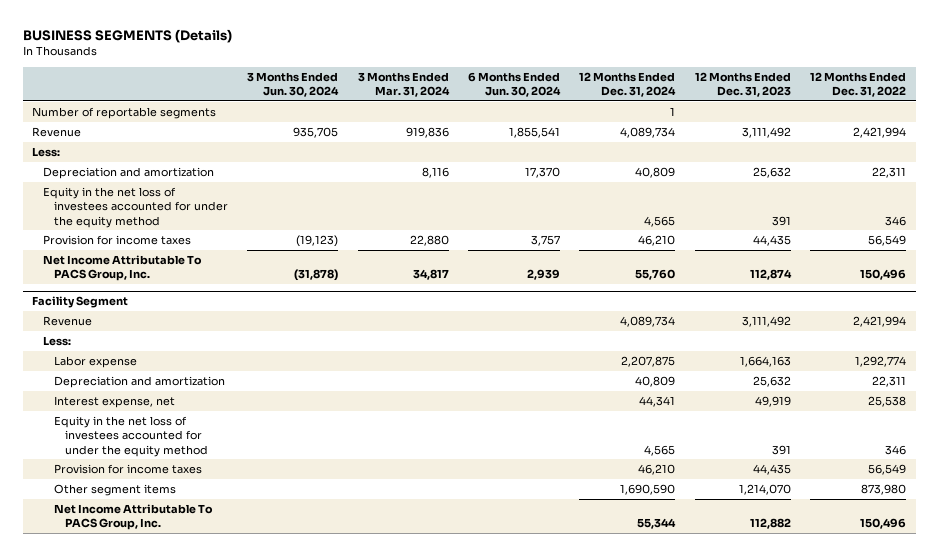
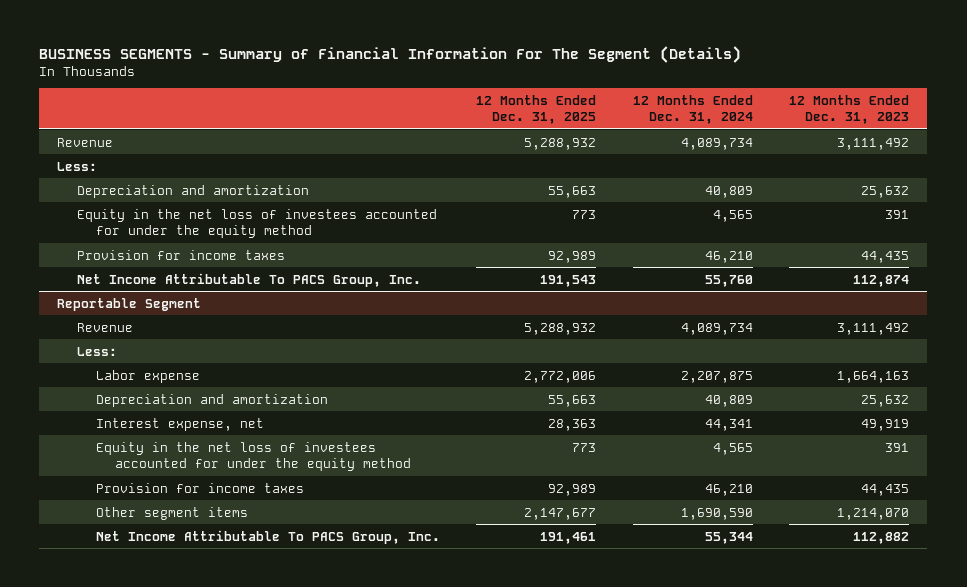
[22,29,232,44] BUSINESS SEGMENTS (Details) -> [39,45,742,63] BUSINESS SEGMENTS - Summary of Financial Information For The Segment (Details)
[247,71,340,97] 3 Months Ended Jun. 30, 2024 -> none
[357,71,450,97] 3 Months Ended Mar. 31, 2024 -> none
[468,71,562,97] 6 Months Ended Jun. 30, 2024 -> none
[809,71,906,97] 12 Months Ended Dec. 31, 2022 -> none
none -> [476,94,597,125] 12 Months Ended Dec. 31, 2025
[32,107,217,120] Number of reportable segments -> none
[32,296,129,309] Facility Segment -> [57,297,202,311] Reportable Segment

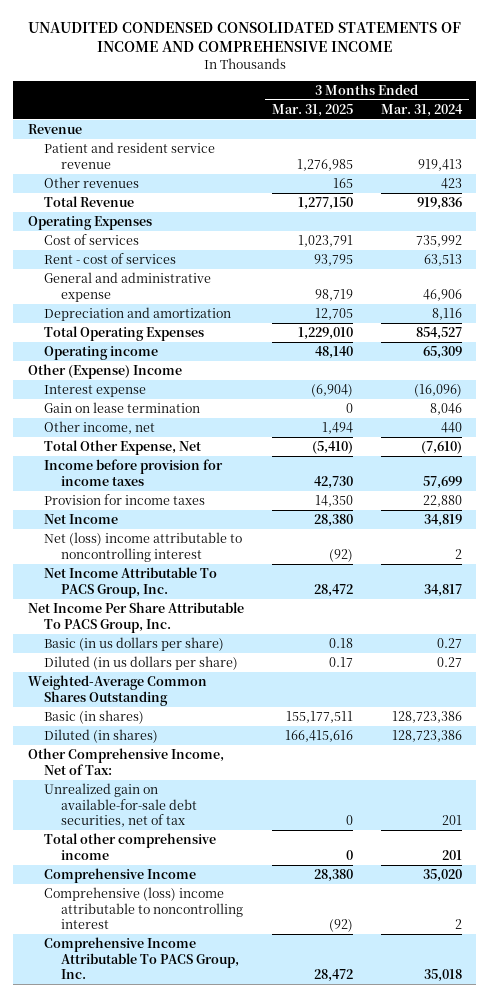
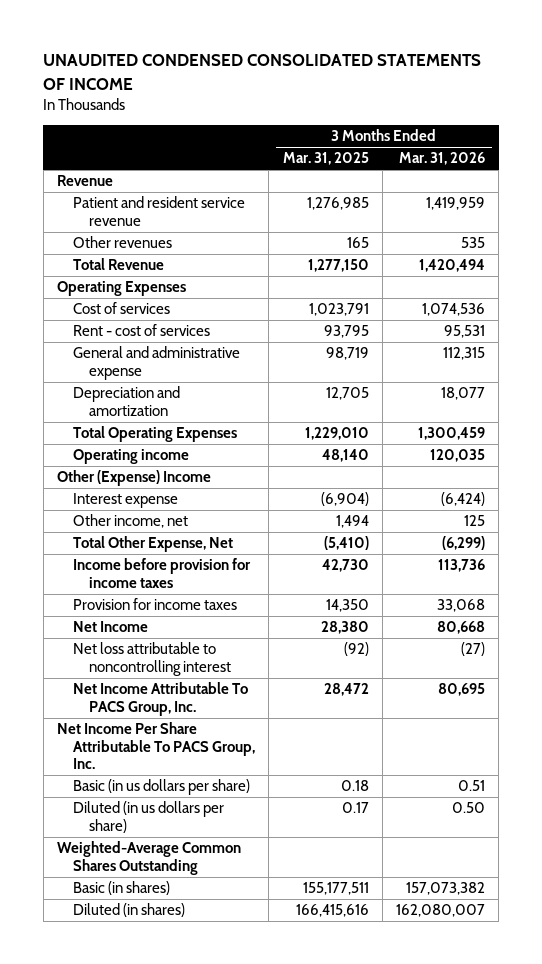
[27,21,461,52] UNAUDITED CONDENSED CONSOLIDATED STATEMENTS OF INCOME AND COMPREHENSIVE INCOME -> [43,54,482,90] UNAUDITED CONDENSED CONSOLIDATED STATEMENTS OF INCOME
[380,103,463,117] Mar. 31, 2024 -> none
none -> [399,152,486,166] Mar. 31, 2026
[44,402,201,414] Gain on lease termination -> none
[44,532,243,562] Net (loss) income attributable to noncontrolling interest -> [72,642,231,676] Net loss attributable to noncontrolling interest
[27,748,224,775] Other Comprehensive Income, Net of Tax: -> none
[44,783,198,828] Unrealized gain on available-for-sale debt securities, net of tax -> none
[44,833,217,860] Total other comprehensive income -> none
[44,868,197,884] Comprehensive Income -> none
[44,887,244,930] Comprehensive (loss) income attributable to noncontrolling interest -> none
[44,937,240,980] Comprehensive Income Attributable To PACS Group, Inc. -> none

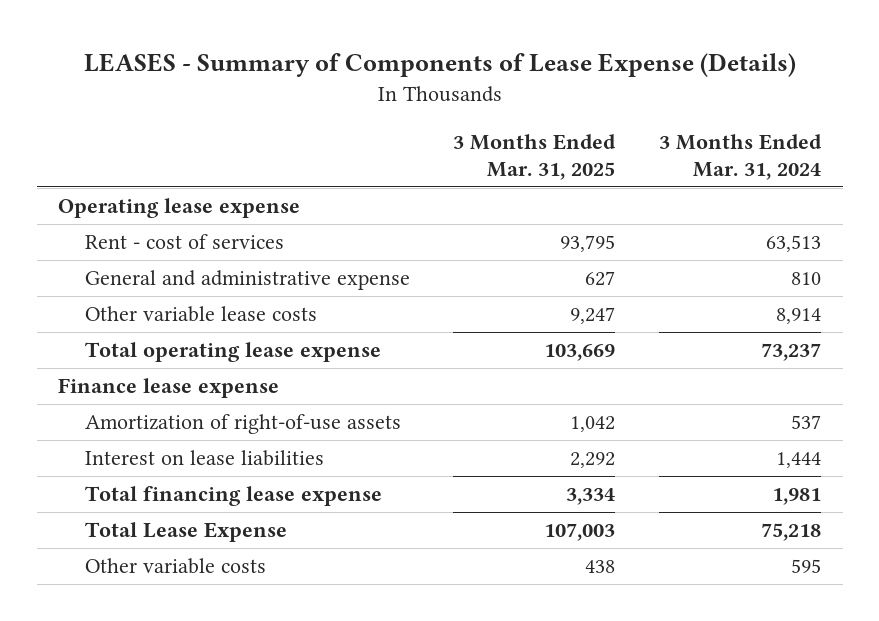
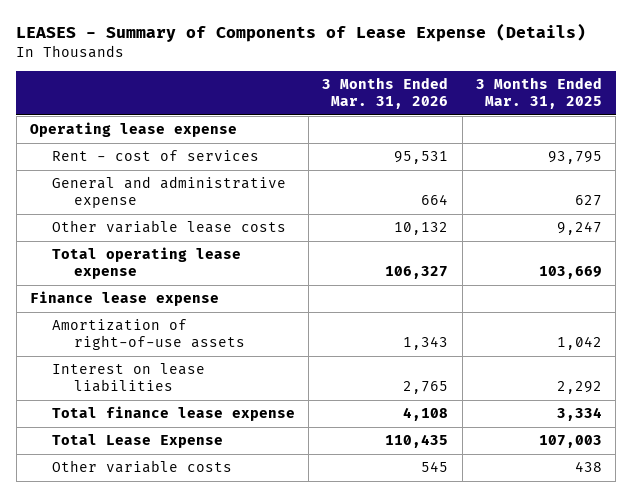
[659,133,823,180] 3 Months Ended Mar. 31, 2024 -> none
none -> [322,77,449,110] 3 Months Ended Mar. 31, 2026
[84,486,382,507] Total financing lease expense -> [51,406,295,422] Total finance lease expense

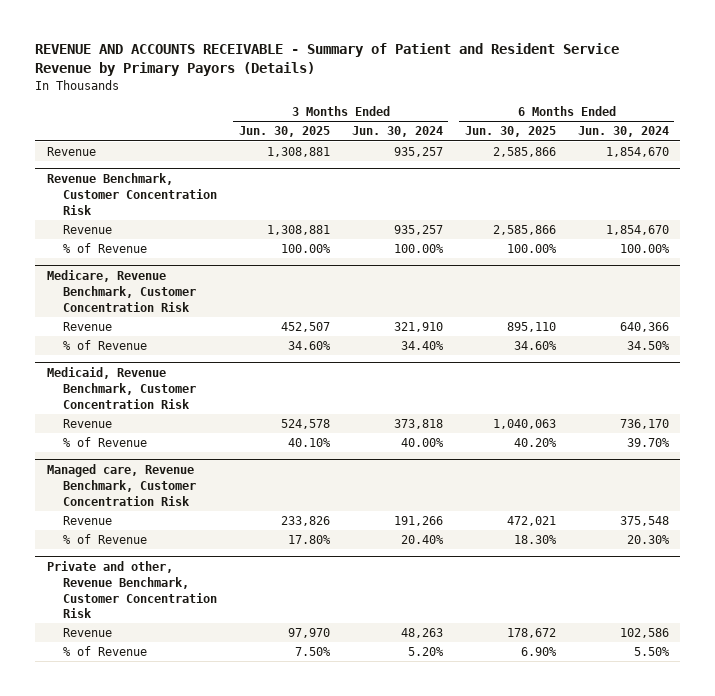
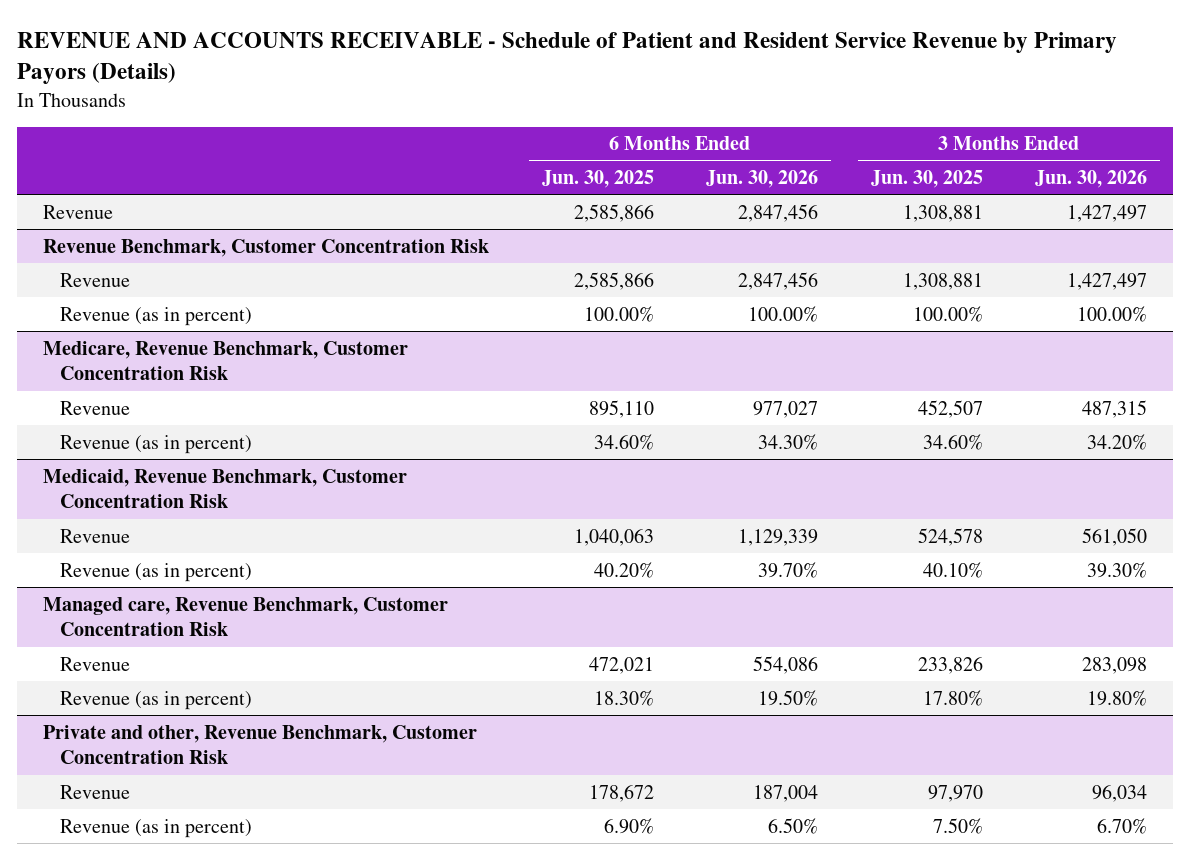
[35,43,620,77] REVENUE AND ACCOUNTS RECEIVABLE - Summary of Patient and Resident Service Revenue by Primary Payors (Details) -> [16,32,1117,85] REVENUE AND ACCOUNTS RECEIVABLE - Schedule of Patient and Resident Service Revenue by Primary Payors (Details)
[351,126,443,138] Jun. 30, 2024 -> none
[577,126,669,138] Jun. 30, 2024 -> none
none -> [706,169,819,188] Jun. 30, 2026
none -> [1035,169,1148,188] Jun. 30, 2026
[62,243,147,254] % of Revenue -> [59,306,252,326] Revenue (as in percent)
[62,340,147,351] % of Revenue -> [59,434,252,454] Revenue (as in percent)
[62,437,147,448] % of Revenue -> [59,562,252,582] Revenue (as in percent)
[62,534,147,545] % of Revenue -> [59,690,252,710] Revenue (as in percent)
[62,646,147,657] % of Revenue -> [59,818,252,838] Revenue (as in percent)

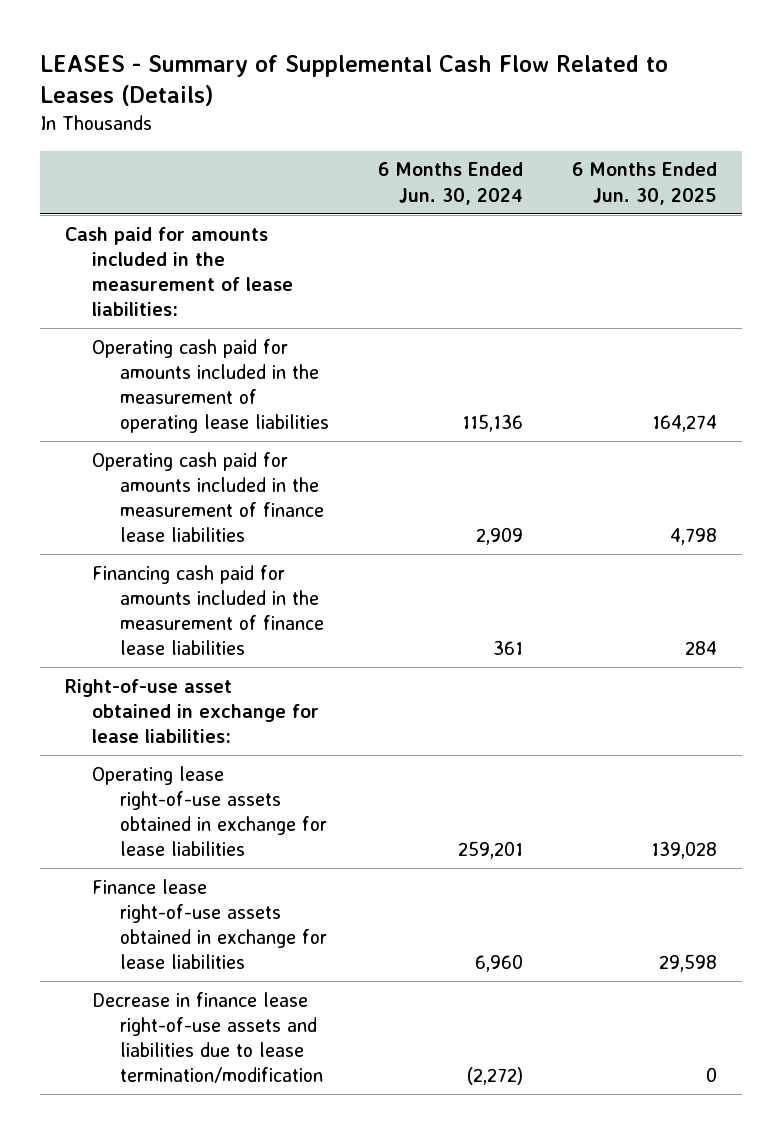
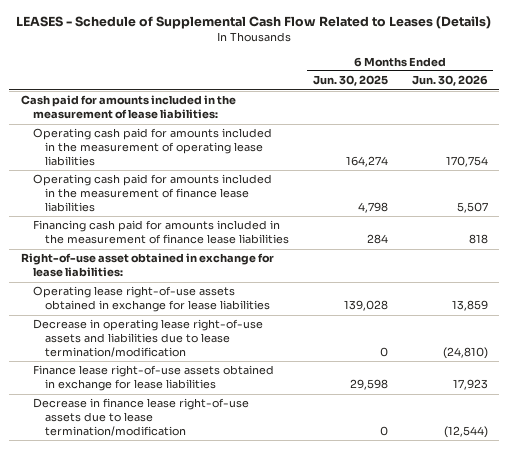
[40,54,669,107] LEASES - Summary of Supplemental Cash Flow Related to Leases (Details) -> [16,16,492,30] LEASES - Schedule of Supplemental Cash Flow Related to Leases (Details)
[378,162,524,205] 6 Months Ended Jun. 30, 2024 -> none
none -> [411,75,488,87] Jun. 30, 2026
none -> [33,319,264,358] Decrease in operating lease right-of-use assets and liabilities due to lease termination/modification
[92,991,323,1084] Decrease in finance lease right-of-use assets and liabilities due to lease termination/modification -> [33,398,250,437] Decrease in finance lease right-of-use assets due to lease termination/modification

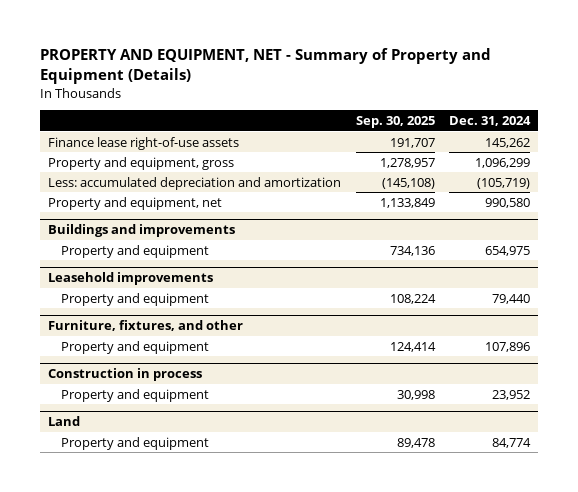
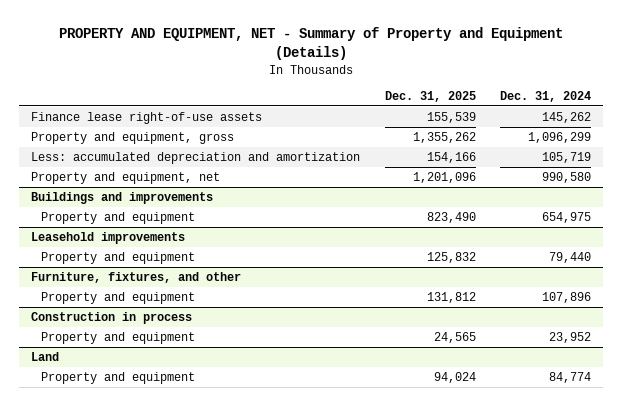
[355,116,435,129] Sep. 30, 2025 -> none
none -> [384,90,476,102] Dec. 31, 2025
[477,177,531,189] (105,719) -> [541,152,591,164] 105,719

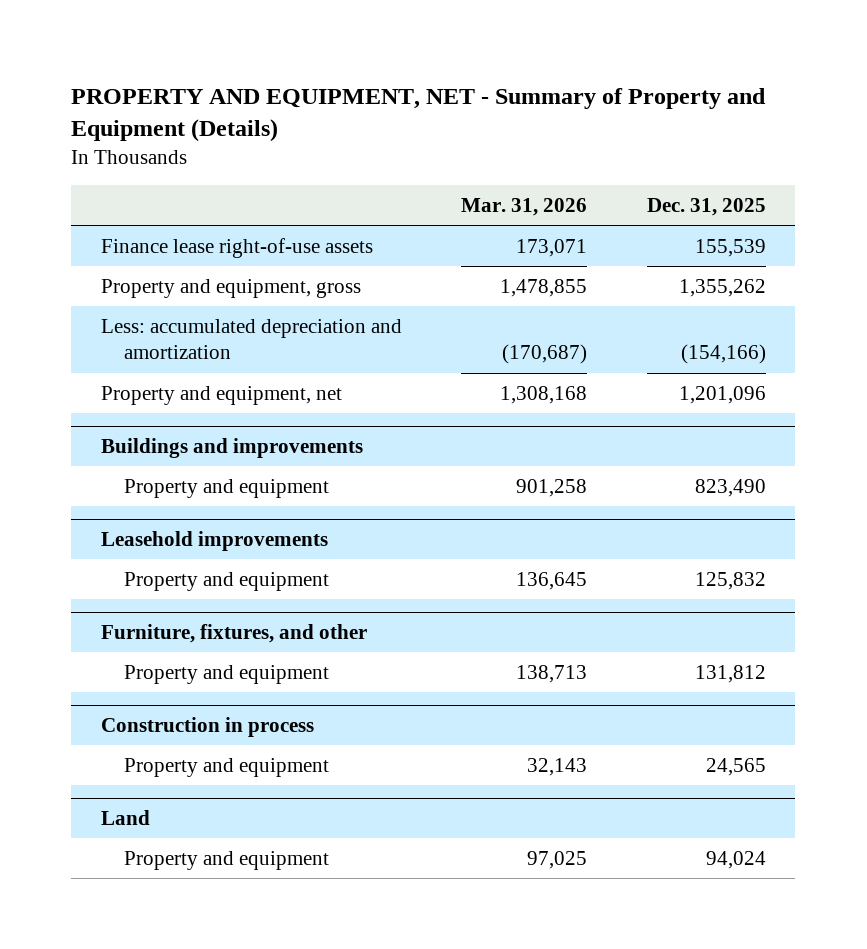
[499,90,591,102] Dec. 31, 2024 -> none
none -> [461,198,588,217] Mar. 31, 2026
[426,152,476,164] 154,166 -> [680,344,766,365] (154,166)

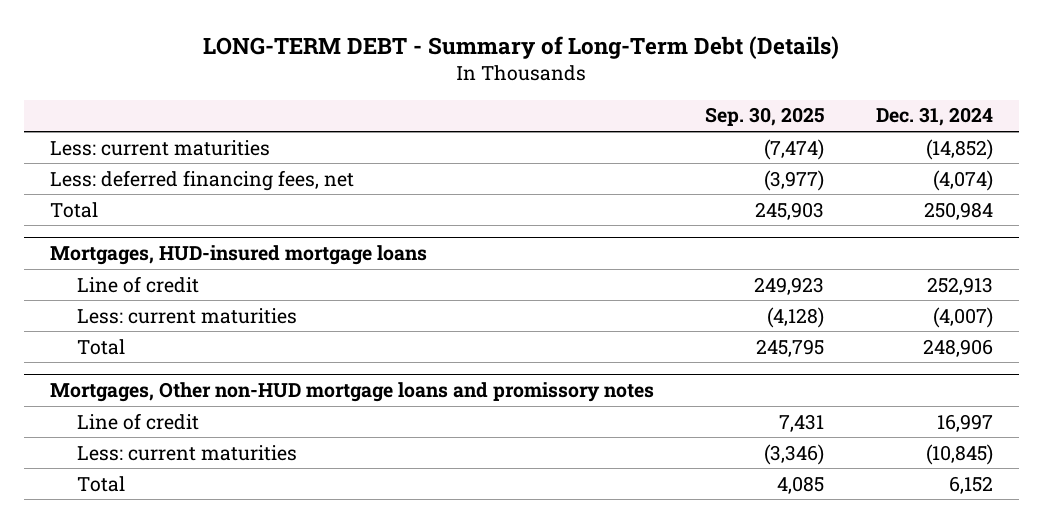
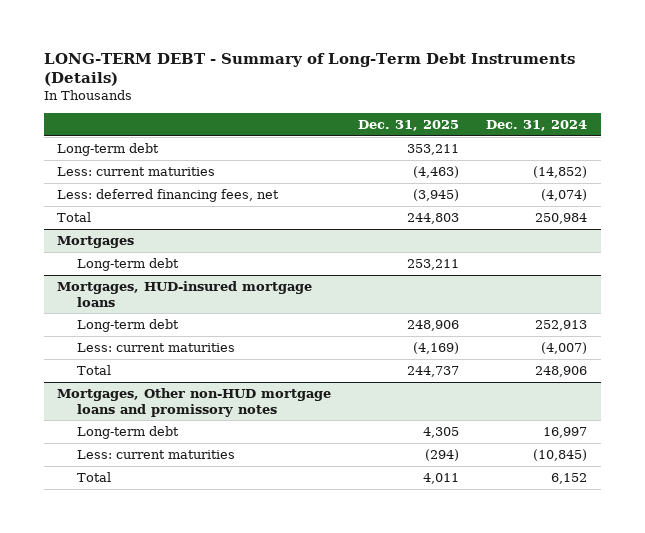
[203,36,840,60] LONG-TERM DEBT - Summary of Long-Term Debt (Details) -> [43,52,575,87] LONG-TERM DEBT - Summary of Long-Term Debt Instruments (Details)
[705,107,825,127] Sep. 30, 2025 -> none
none -> [358,119,460,131] Dec. 31, 2025
none -> [57,142,160,156] Long-term debt
none -> [57,235,135,248] Mortgages
none -> [76,257,179,271] Long-term debt
[76,275,199,293] Line of credit -> [76,318,179,332] Long-term debt
[76,412,199,430] Line of credit -> [76,425,179,439] Long-term debt

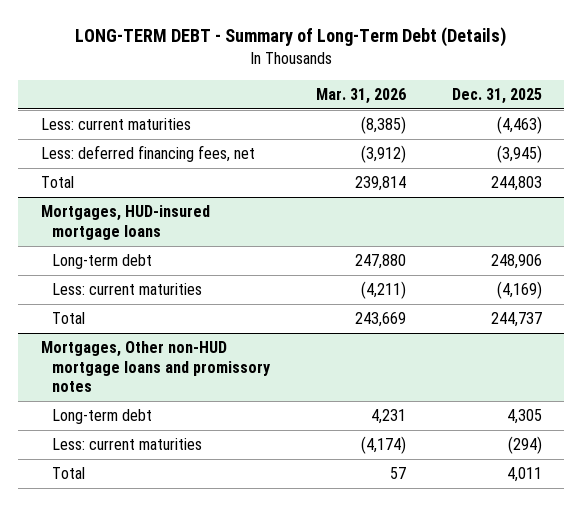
[43,52,575,87] LONG-TERM DEBT - Summary of Long-Term Debt Instruments (Details) -> [75,27,507,48] LONG-TERM DEBT - Summary of Long-Term Debt (Details)
[486,119,588,131] Dec. 31, 2024 -> none
none -> [315,87,406,104] Mar. 31, 2026
[57,142,160,156] Long-term debt -> none
[57,235,135,248] Mortgages -> none
[76,257,179,271] Long-term debt -> none

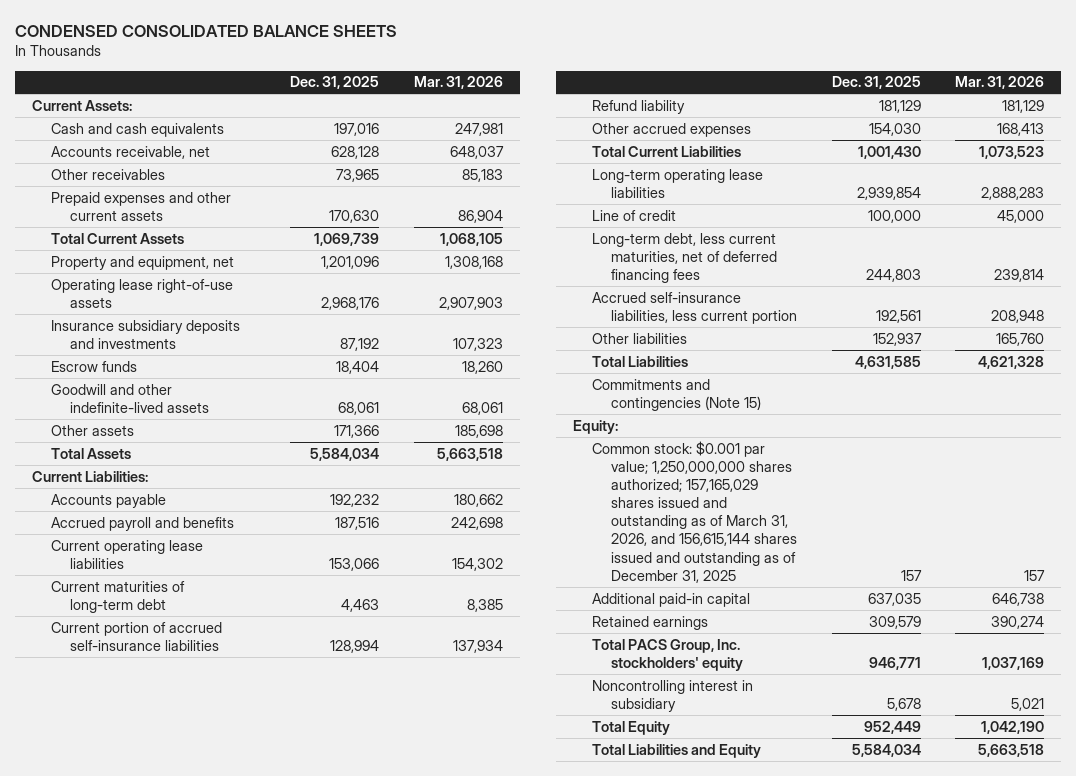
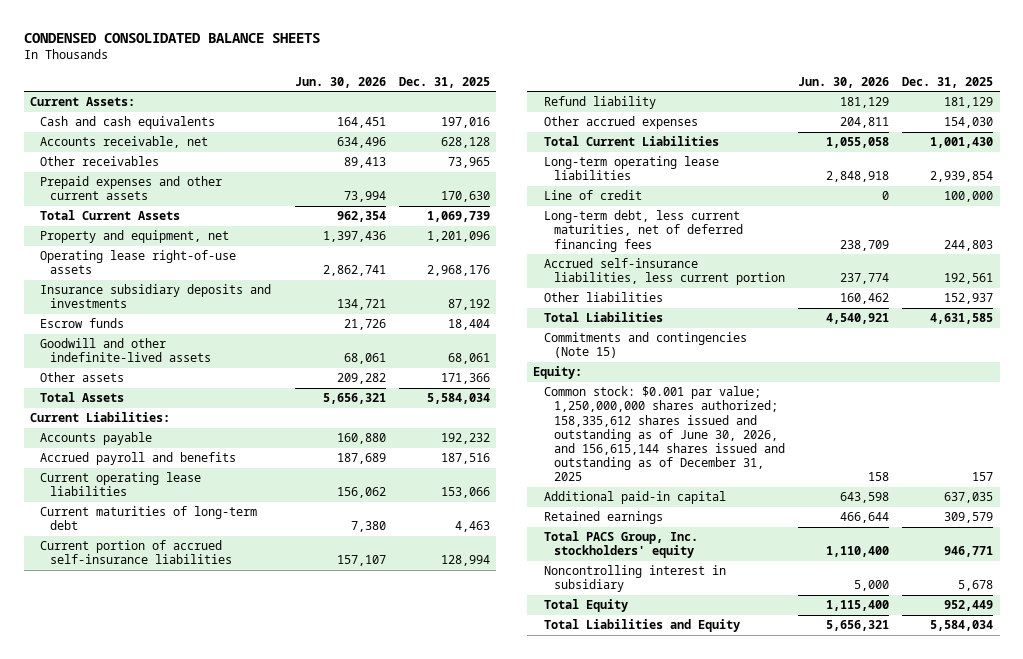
[413,76,503,90] Mar. 31, 2026 -> none
none -> [294,76,386,88] Jun. 30, 2026
[592,440,798,583] Common stock: $0.001 par value; 1,250,000,000 shares authorized; 157,165,029 shares issued and outstanding as of March 31, 2026, and 156,615,144 shares issued and outstanding as of December 31, 2025 -> [543,386,785,482] Common stock: $0.001 par value; 1,250,000,000 shares authorized; 158,335,612 shares issued and outstanding as of June 30, 2026, and 156,615,144 shares issued and outstanding as of December 31, 2025

